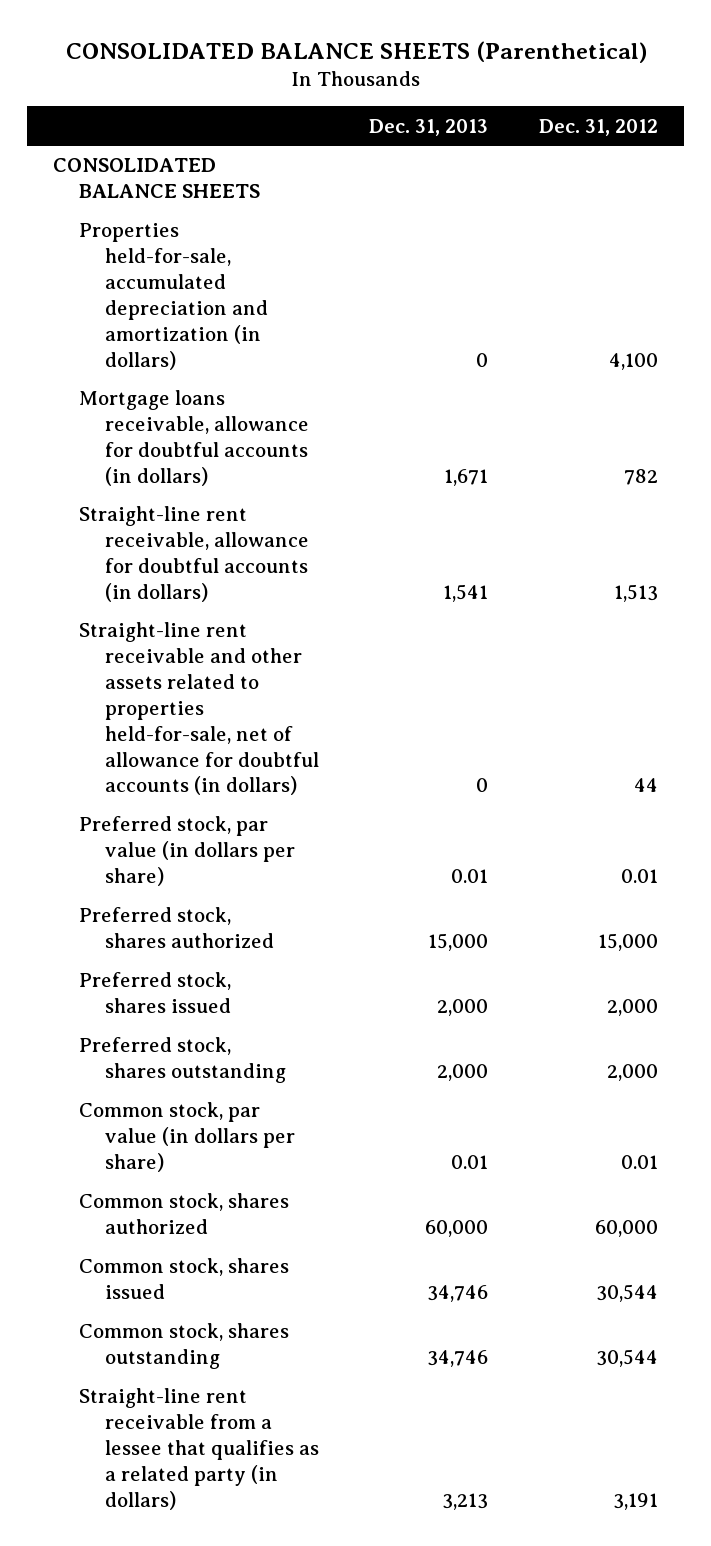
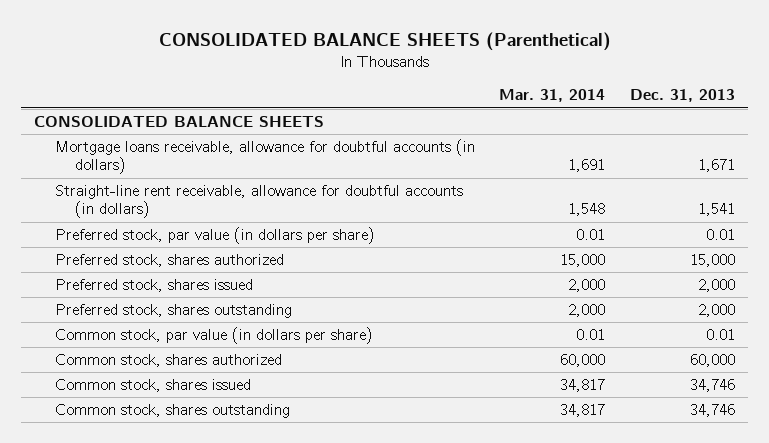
[539,118,659,136] Dec. 31, 2012 -> none
none -> [499,89,606,103] Mar. 31, 2014
[78,223,268,370] Properties held-for-sale, accumulated depreciation and amortization (in dollars) -> none
[78,622,319,796] Straight-line rent receivable and other assets related to properties held-for-sale, net of allowance for doubtful accounts (in dollars) -> none
[78,1388,319,1510] Straight-line rent receivable from a lessee that qualifies as a related party (in dollars) -> none

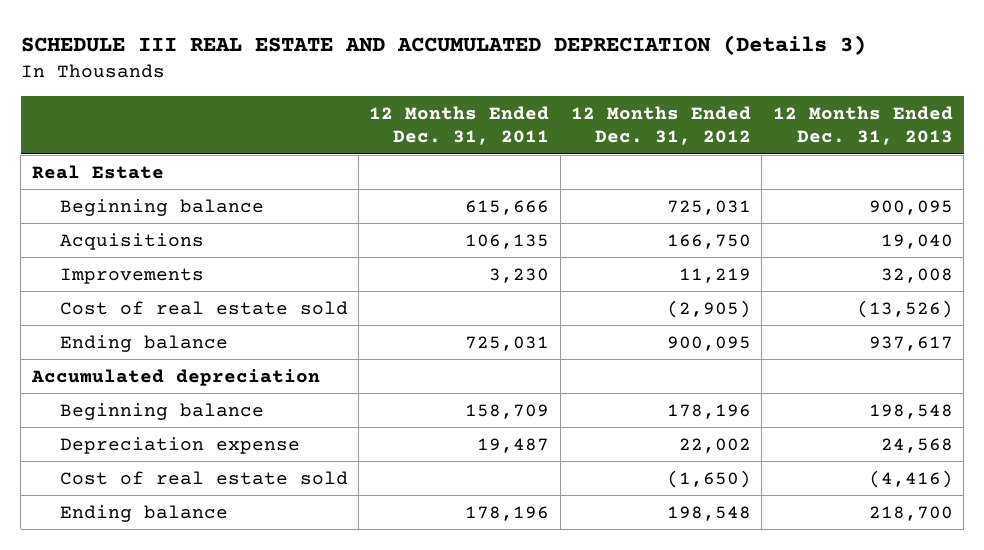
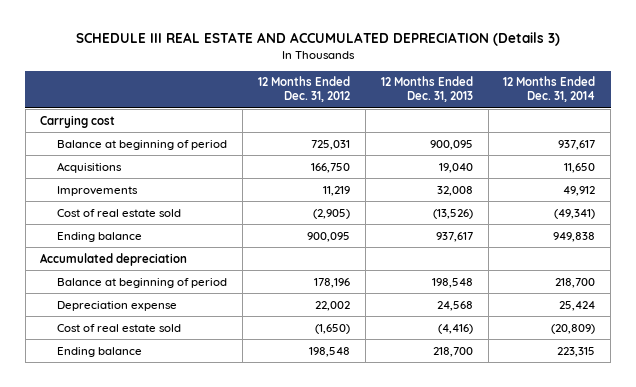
[369,106,550,146] 12 Months Ended Dec. 31, 2011 -> none
none -> [503,76,596,103] 12 Months Ended Dec. 31, 2014
[31,164,164,179] Real Estate -> [40,114,116,128] Carrying cost
[59,198,264,216] Beginning balance -> [57,139,228,150] Balance at beginning of period
[59,402,264,420] Beginning balance -> [57,277,228,288] Balance at beginning of period

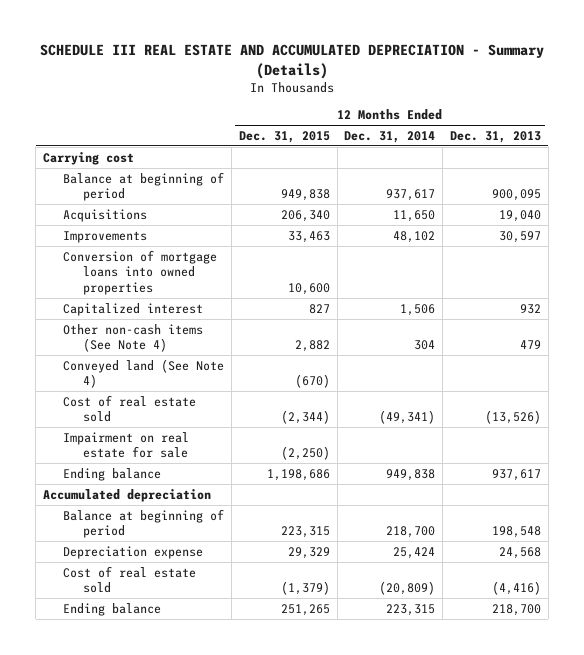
[75,32,560,47] SCHEDULE III REAL ESTATE AND ACCUMULATED DEPRECIATION (Details 3) -> [40,44,545,79] SCHEDULE III REAL ESTATE AND ACCUMULATED DEPRECIATION - Summary (Details)
[258,76,351,103] 12 Months Ended Dec. 31, 2012 -> none
none -> [238,130,330,143] Dec. 31, 2015
[436,185,473,196] 32,008 -> [498,230,541,243] 30,597
[563,185,596,196] 49,912 -> [393,230,436,243] 48,102
none -> [63,249,218,296] Conversion of mortgage loans into owned properties
none -> [63,302,204,316] Capitalized interest
none -> [63,323,204,353] Other non-cash items (See Note 4)
none -> [63,358,225,389] Conveyed land (See Note 4)
none -> [63,431,190,459] Impairment on real estate for sale

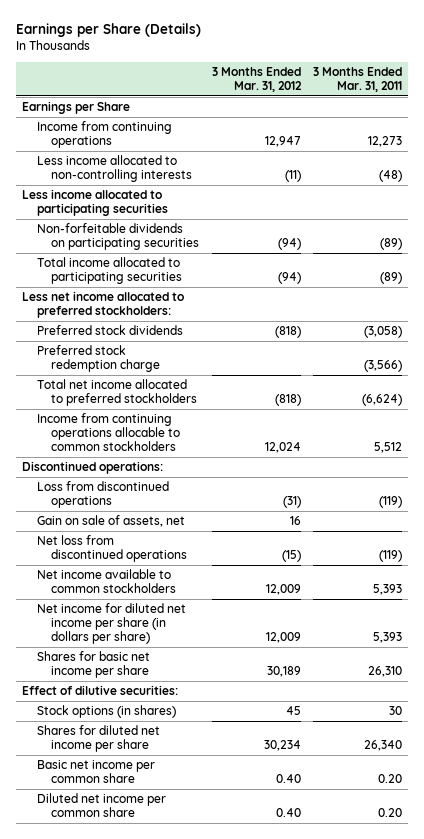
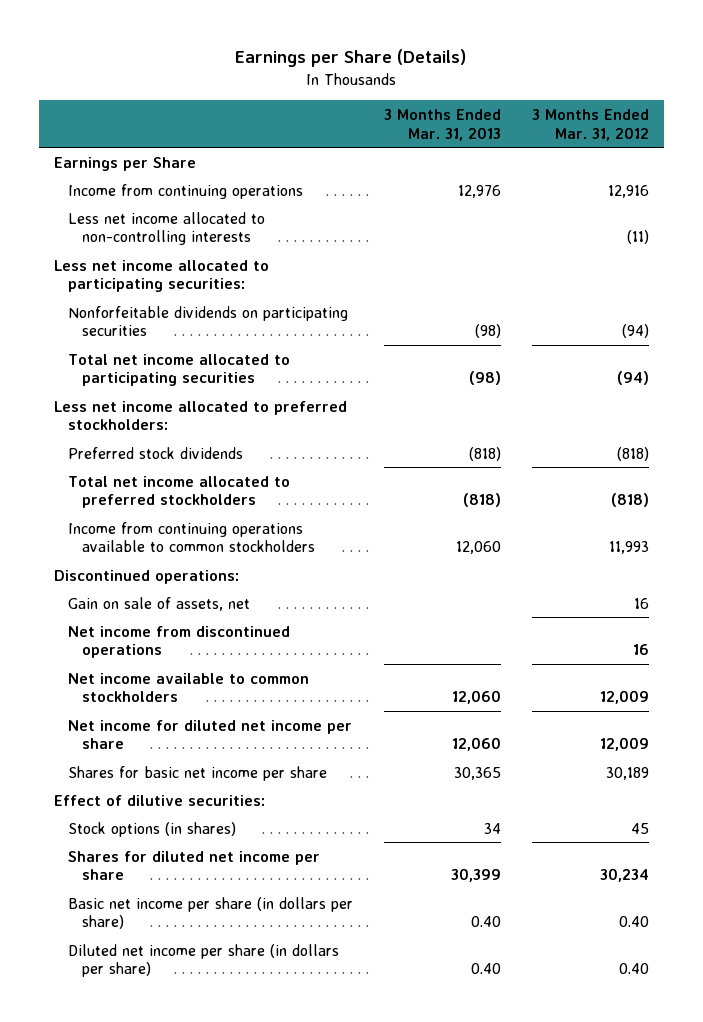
[313,66,403,93] 3 Months Ended Mar. 31, 2011 -> none
none -> [384,108,502,141] 3 Months Ended Mar. 31, 2013
[264,136,301,148] 12,947 -> [607,184,649,198] 12,916
[36,154,193,183] Less income allocated to non-controlling interests -> [68,211,266,246] Less net income allocated to non-controlling interests
[22,188,168,217] Less income allocated to participating securities -> [54,259,270,293] Less net income allocated to participating securities:
[36,222,200,251] Non-forfeitable dividends on participating securities -> [68,305,349,337] Nonforfeitable dividends on participating securities
[36,256,183,285] Total income allocated to participating securities -> [68,353,291,387] Total net income allocated to participating securities
[36,344,161,373] Preferred stock redemption charge -> none
[36,412,181,452] Income from continuing operations allocable to common stockholders -> [68,521,316,553] Income from continuing operations available to common stockholders
[264,442,301,454] 12,024 -> [608,541,649,555] 11,993
[36,480,169,509] Loss from discontinued operations -> none
[36,534,188,563] Net loss from discontinued operations -> [68,625,291,659] Net income from discontinued operations
[281,550,301,563] (15) -> [632,644,649,656] 16
[36,602,186,645] Net income for diluted net income per share (in dollars per share) -> [68,719,353,750] Net income for diluted net income per share
[36,759,155,784] Basic net income per common share -> [68,896,354,930] Basic net income per share (in dollars per share)
[36,792,166,818] Diluted net income per common share -> [68,943,340,978] Diluted net income per share (in dollars per share)

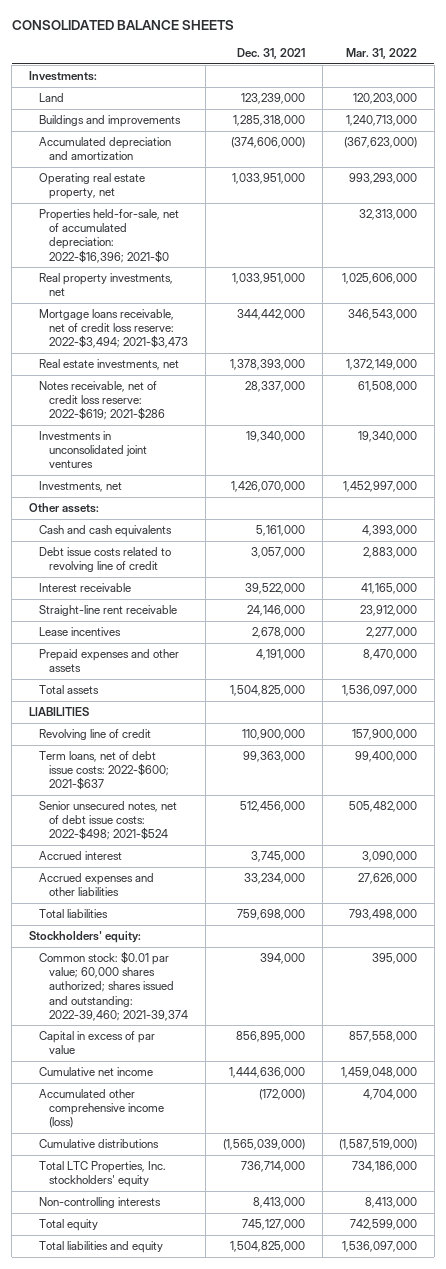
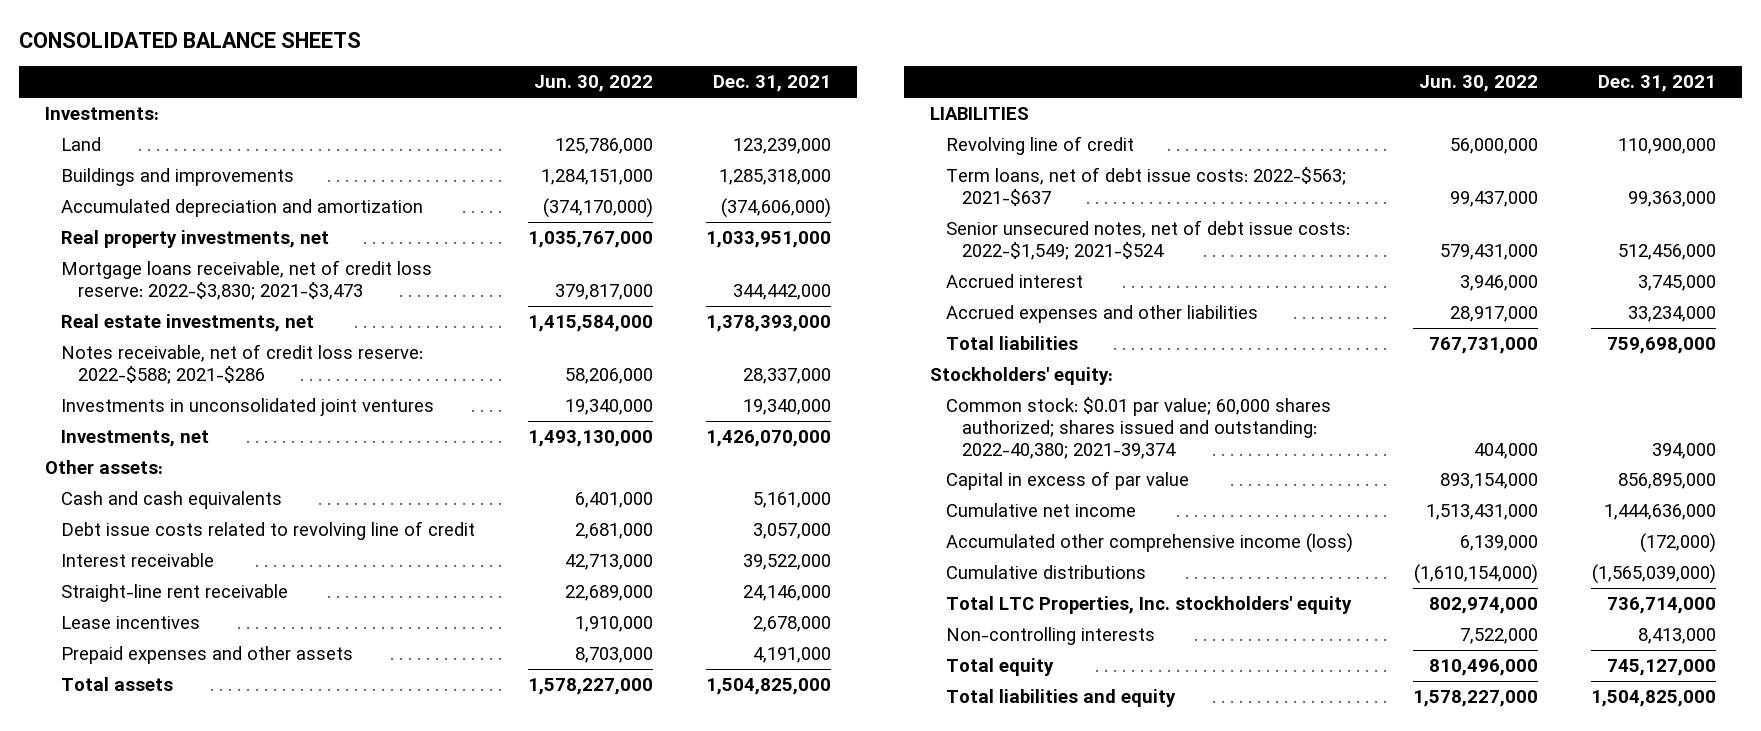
[346,47,418,59] Mar. 31, 2022 -> none
none -> [534,75,654,93] Jun. 30, 2022
[39,173,146,200] Operating real estate property, net -> none
[39,209,180,263] Properties held-for-sale, net of accumulated depreciation: 2022-$16,396; 2021-$0 -> none
[39,309,189,349] Mortgage loans receivable, net of credit loss reserve: 2022-$3,494; 2021-$3,473 -> [61,260,433,300] Mortgage loans receivable, net of credit loss reserve: 2022-$3,830; 2021-$3,473
[39,381,166,421] Notes receivable, net of credit loss reserve: 2022-$619; 2021-$286 -> [61,344,424,384] Notes receivable, net of credit loss reserve: 2022-$588; 2021-$286
[39,751,170,791] Term loans, net of debt issue costs: 2022-$600; 2021-$637 -> [946,167,1347,206] Term loans, net of debt issue costs: 2022-$563; 2021-$637
[39,801,178,841] Senior unsecured notes, net of debt issue costs: 2022-$498; 2021-$524 -> [946,220,1351,260] Senior unsecured notes, net of debt issue costs: 2022-$1,549; 2021-$524
[39,951,189,1021] Common stock: $0.01 par value; 60,000 shares authorized; shares issued and outstanding: 2022-39,460; 2021-39,374 -> [946,397,1332,459] Common stock: $0.01 par value; 60,000 shares authorized; shares issued and outstanding: 2022-40,380; 2021-39,374

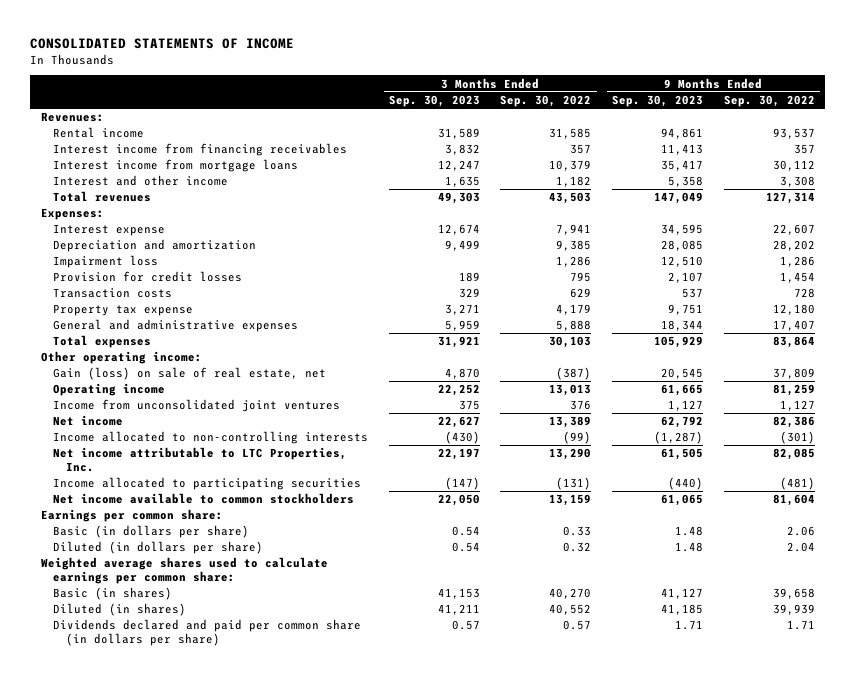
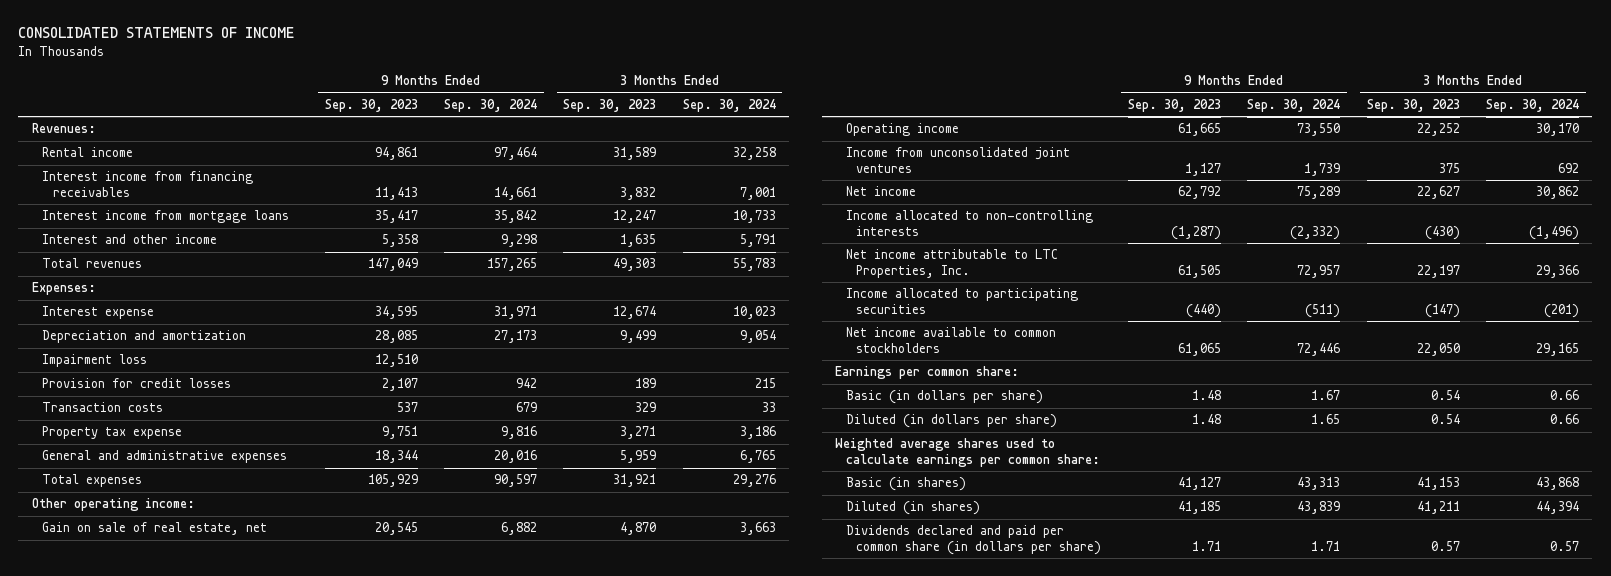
[500,95,592,108] Sep. 30, 2022 -> none
[723,95,815,108] Sep. 30, 2022 -> none
none -> [444,98,538,112] Sep. 30, 2024
none -> [682,98,776,112] Sep. 30, 2024
[53,367,327,381] Gain (loss) on sale of real estate, net -> [42,522,268,536] Gain on sale of real estate, net

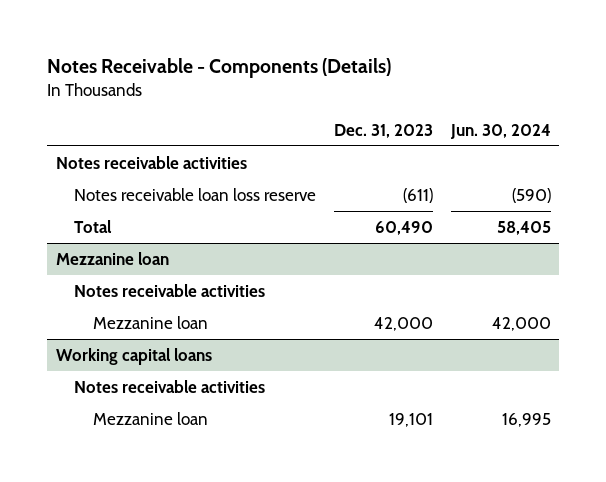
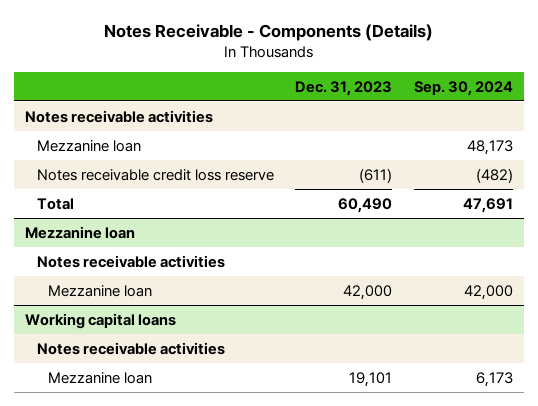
[449,123,551,139] Jun. 30, 2024 -> none
none -> [413,80,513,96] Sep. 30, 2024
none -> [36,139,141,152] Mezzanine loan
[74,188,317,202] Notes receivable loan loss reserve -> [36,168,274,181] Notes receivable credit loss reserve

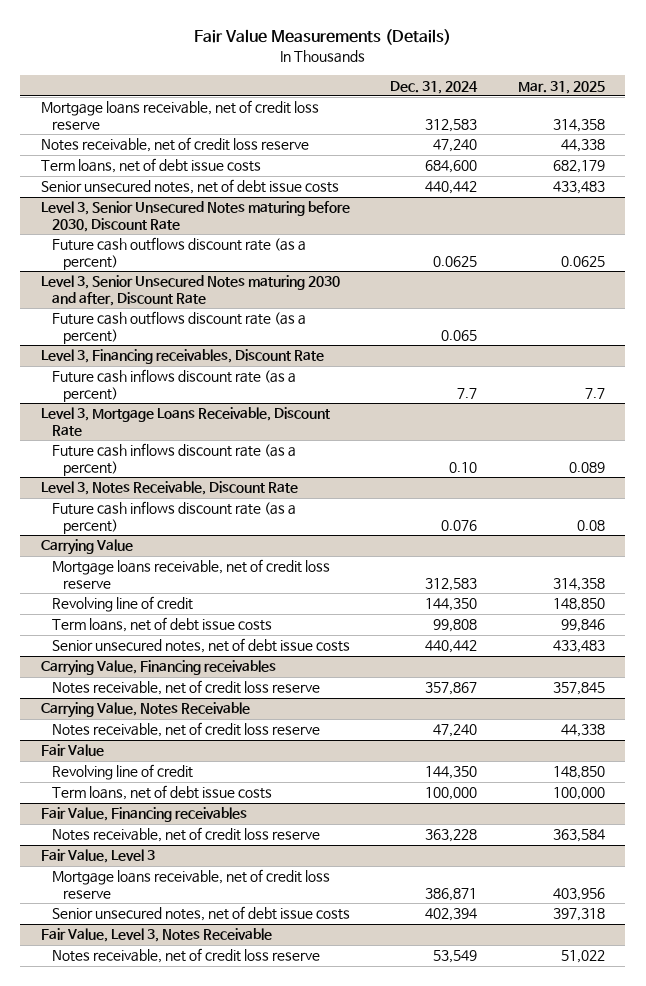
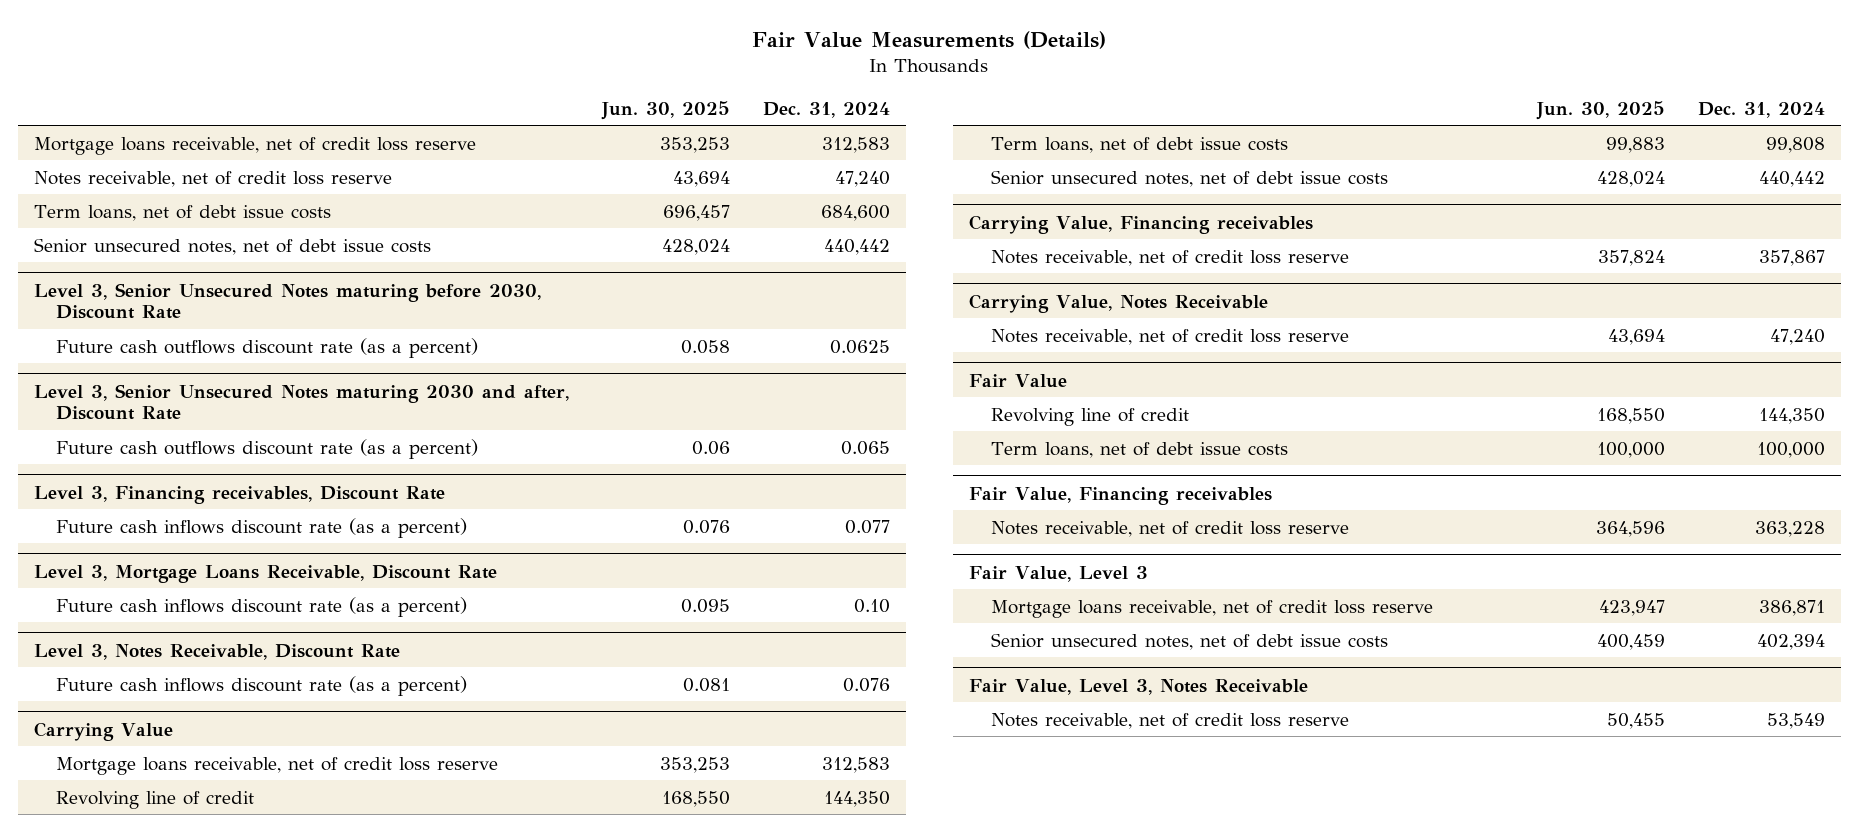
[517,80,605,94] Mar. 31, 2025 -> none
none -> [600,100,730,120] Jun. 30, 2025
[457,387,478,399] 7.7 -> [844,519,890,534] 0.077

